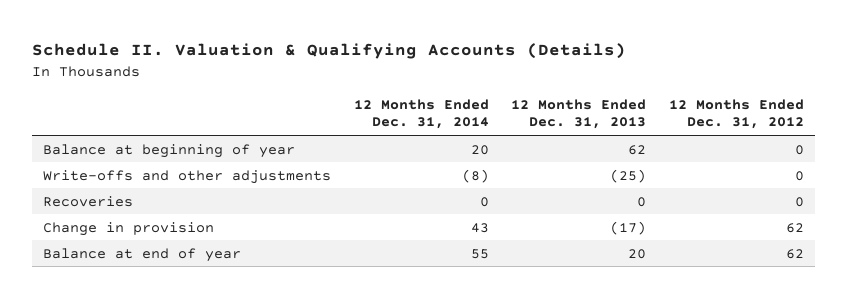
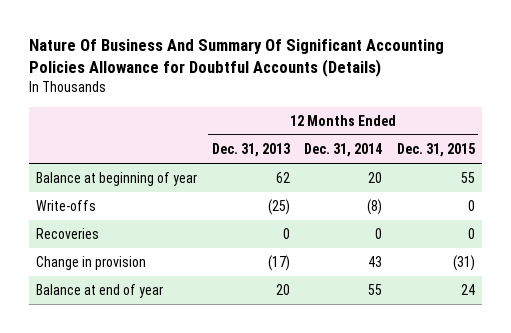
[31,43,626,60] Schedule II. Valuation & Qualifying Accounts (Details) -> [29,39,445,78] Nature Of Business And Summary Of Significant Accounting Policies Allowance for Doubtful Accounts (Details)
[668,98,804,130] 12 Months Ended Dec. 31, 2012 -> none
none -> [396,143,475,158] Dec. 31, 2015
[43,169,332,184] Write-offs and other adjustments -> [36,200,97,212] Write-offs

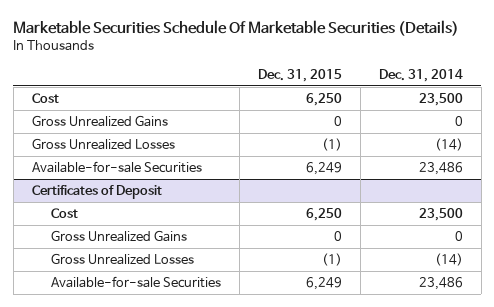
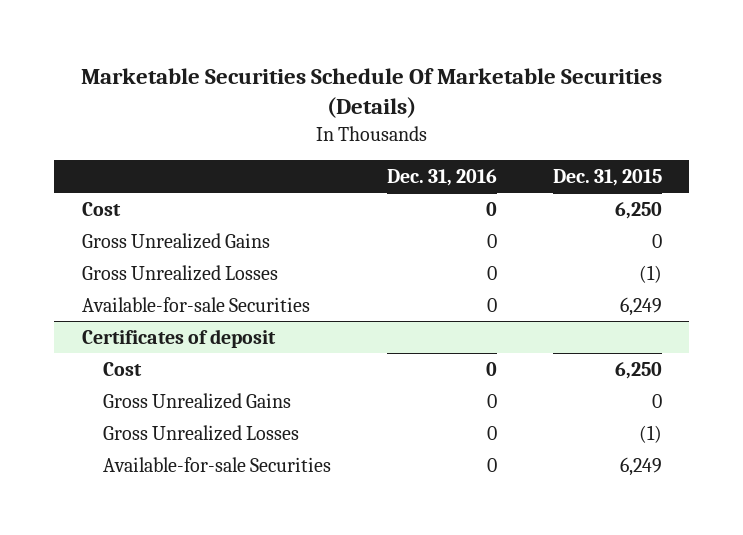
[378,68,463,82] Dec. 31, 2014 -> none
none -> [386,168,497,186] Dec. 31, 2016
[31,185,162,200] Certificates of Deposit -> [81,328,276,348] Certificates of deposit

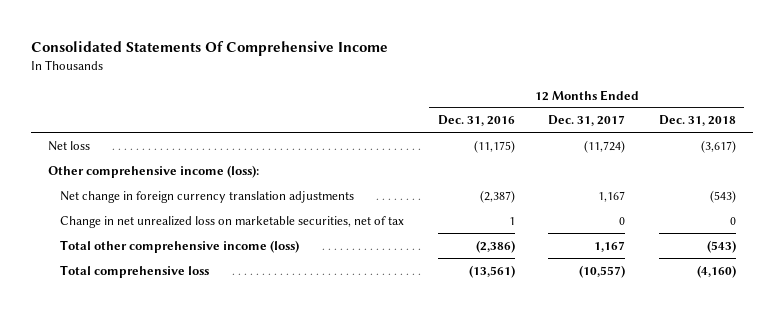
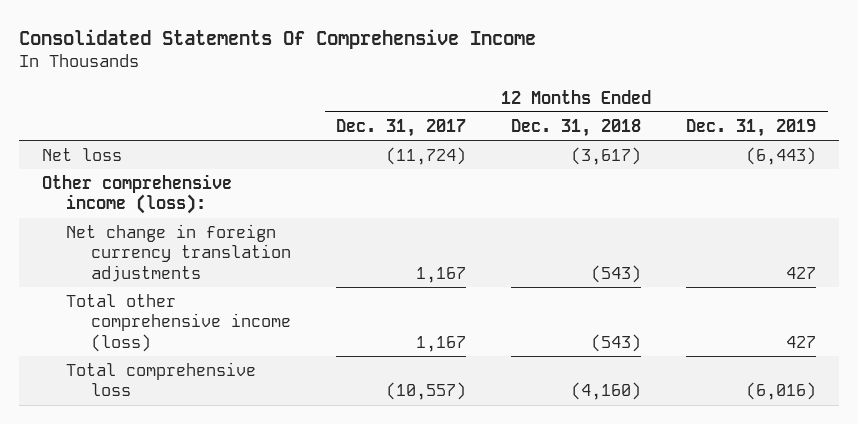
[437,115,515,127] Dec. 31, 2016 -> none
none -> [686,118,817,137] Dec. 31, 2019
[59,215,404,228] Change in net unrealized loss on marketable securities, net of tax -> none

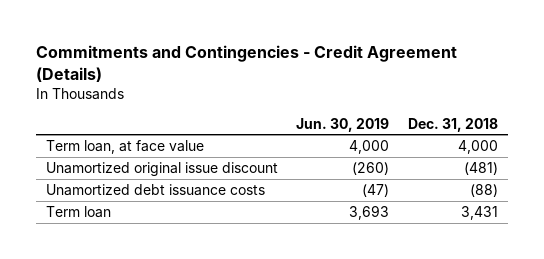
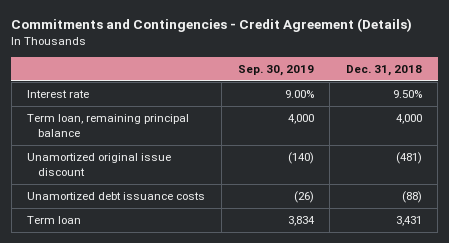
[296,117,390,132] Jun. 30, 2019 -> none
none -> [237,64,314,76] Sep. 30, 2019
none -> [27,90,90,99] Interest rate
[45,140,204,155] Term loan, at face value -> [27,114,190,138] Term loan, remaining principal balance

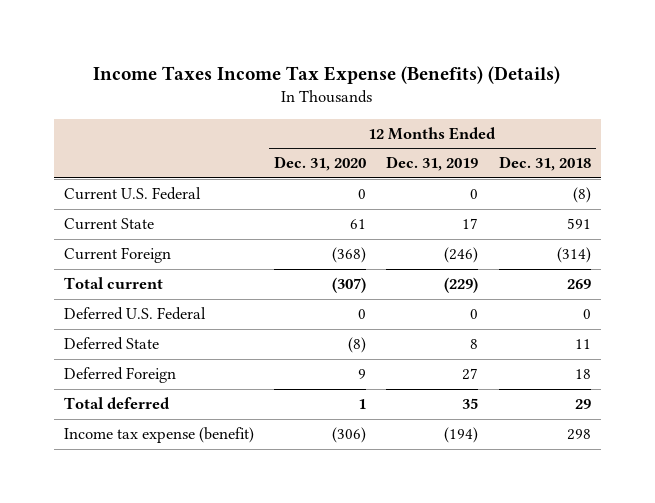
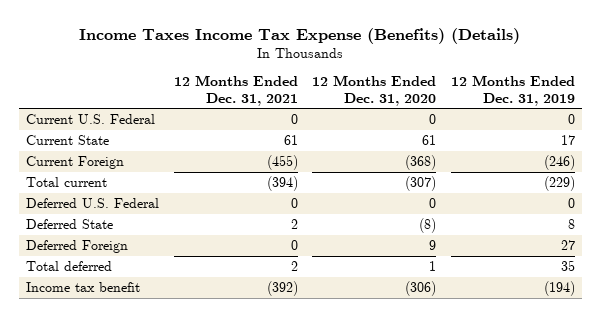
[498,156,591,172] Dec. 31, 2018 -> none
none -> [173,75,298,106] 12 Months Ended Dec. 31, 2021
[64,427,255,444] Income tax expense (benefit) -> [26,282,141,293] Income tax benefit

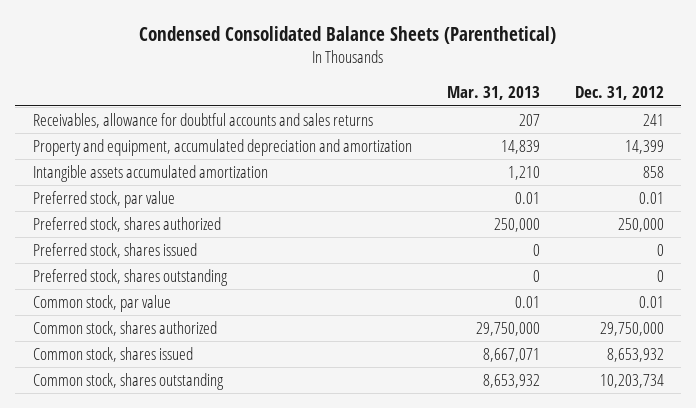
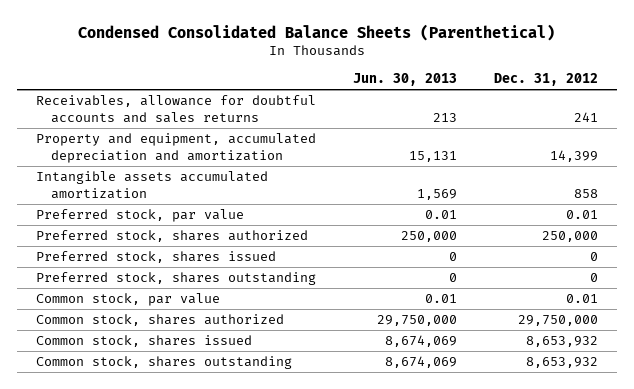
[446,86,540,101] Mar. 31, 2013 -> none
none -> [352,73,457,87] Jun. 30, 2013
[599,373,664,388] 10,203,734 -> [525,357,598,369] 8,653,932

